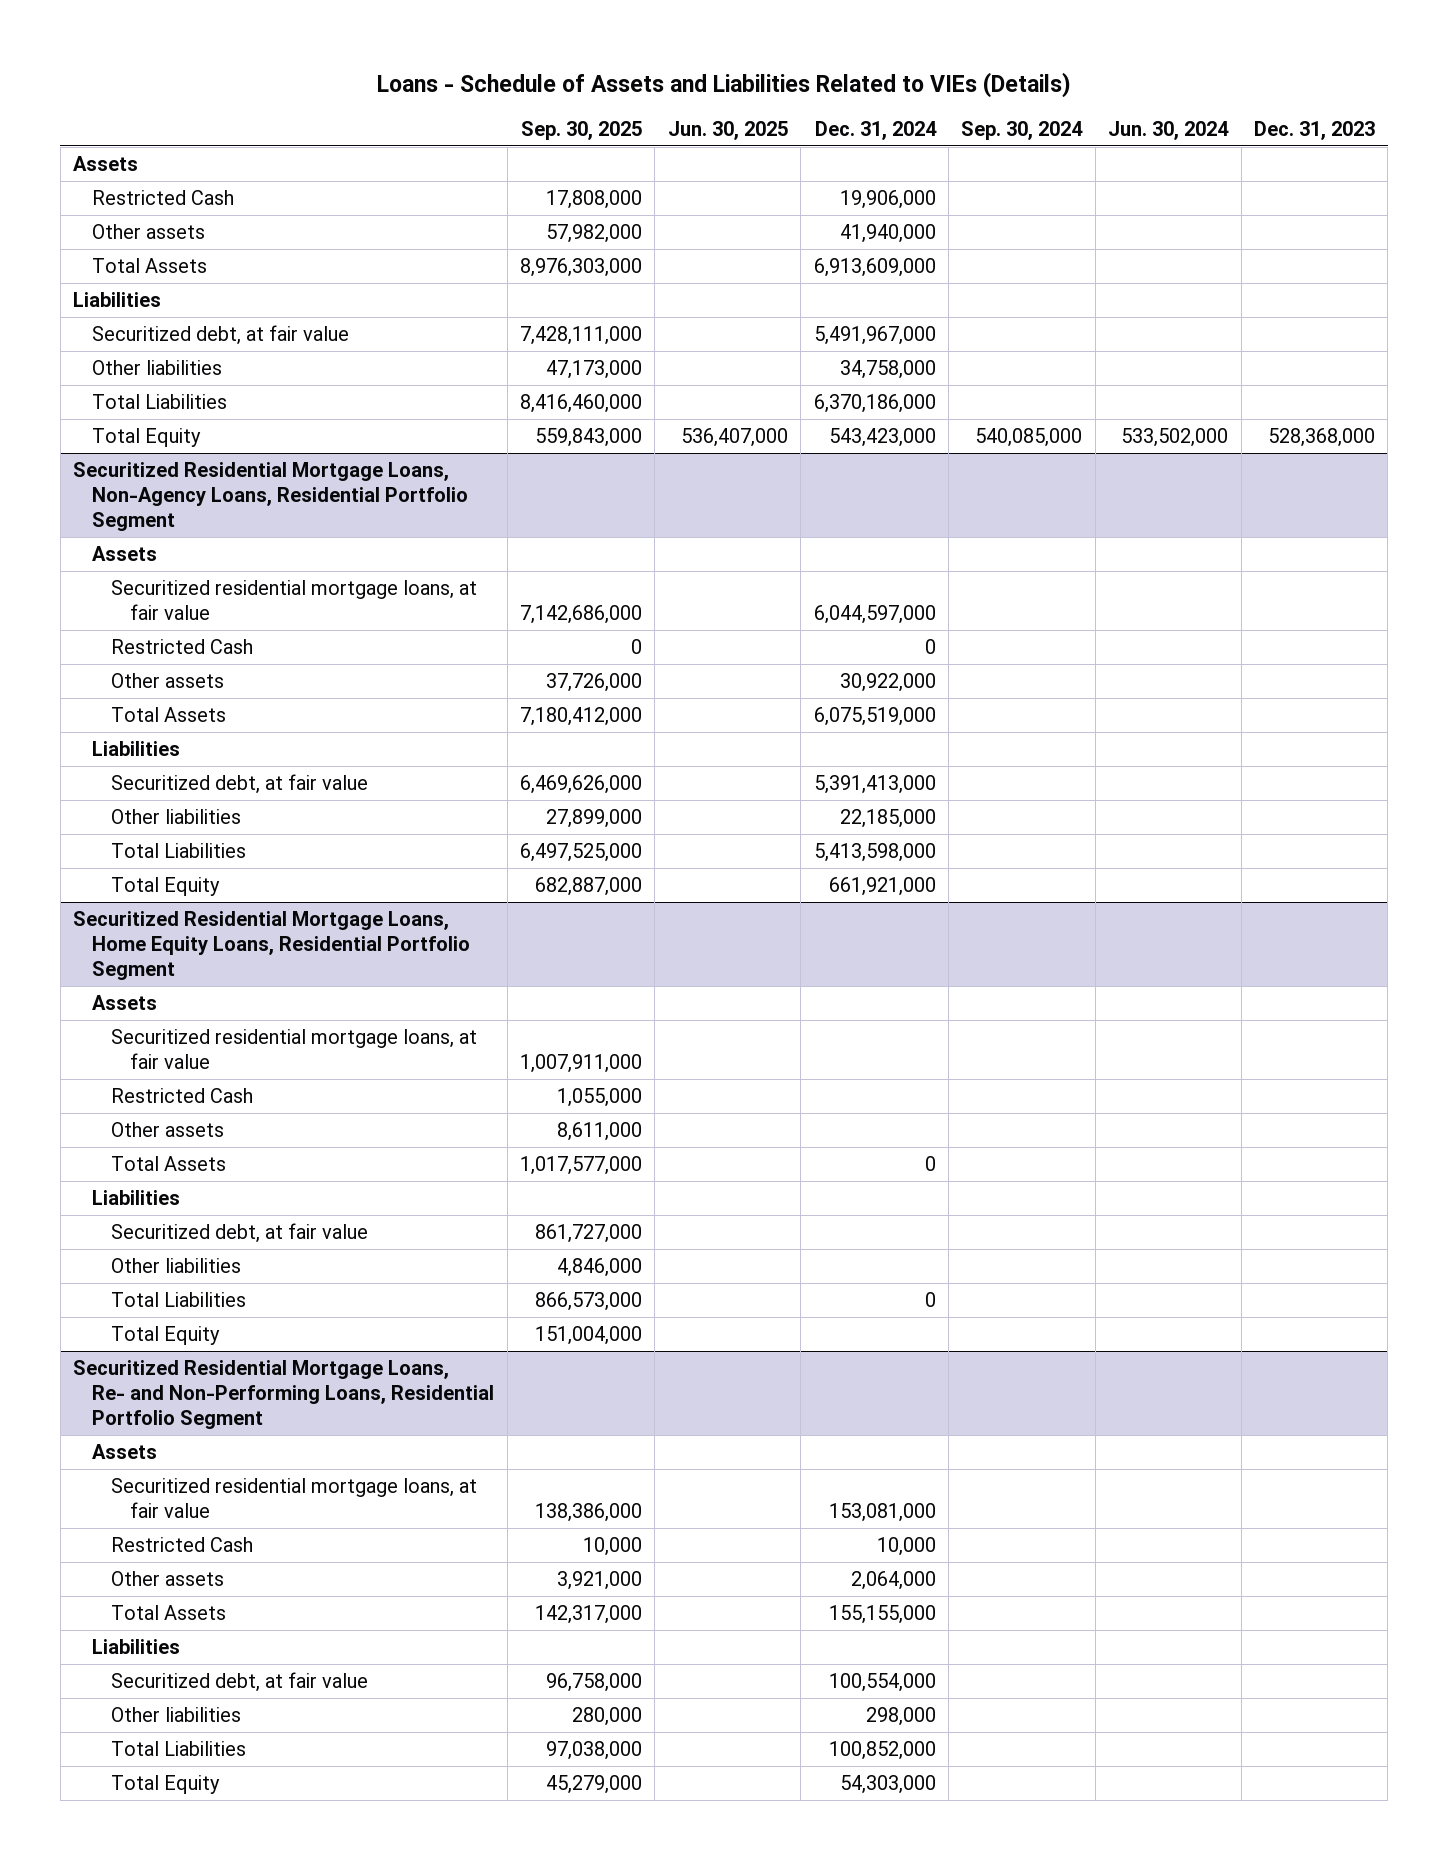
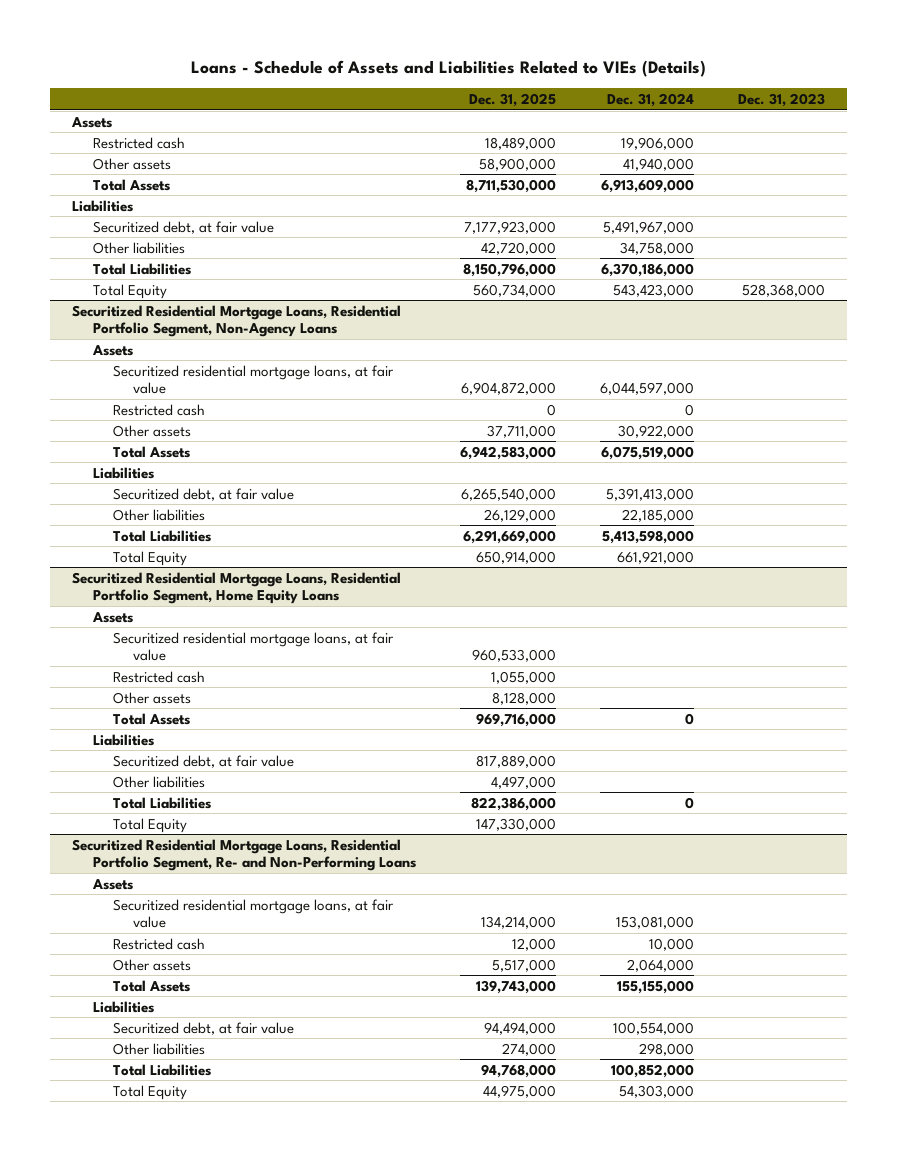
[520,120,642,140] Sep. 30, 2025 -> none
[667,120,788,140] Jun. 30, 2025 -> none
[961,120,1084,140] Sep. 30, 2024 -> none
[1108,120,1230,140] Jun. 30, 2024 -> none
none -> [468,93,556,108] Dec. 31, 2025
[92,190,235,206] Restricted Cash -> [92,136,185,149] Restricted cash
[73,462,469,531] Securitized Residential Mortgage Loans, Non-Agency Loans, Residential Portfolio Segment -> [72,304,402,338] Securitized Residential Mortgage Loans, Residential Portfolio Segment, Non-Agency Loans
[111,639,254,655] Restricted Cash -> [113,403,206,416] Restricted cash
[73,911,471,980] Securitized Residential Mortgage Loans, Home Equity Loans, Residential Portfolio Segment -> [72,571,402,605] Securitized Residential Mortgage Loans, Residential Portfolio Segment, Home Equity Loans
[111,1088,254,1104] Restricted Cash -> [113,670,206,683] Restricted cash
[73,1360,495,1429] Securitized Residential Mortgage Loans, Re- and Non-Performing Loans, Residential Portfolio Segment -> [72,838,416,872] Securitized Residential Mortgage Loans, Residential Portfolio Segment, Re- and Non-Performing Loans
[111,1537,254,1553] Restricted Cash -> [113,937,206,950] Restricted cash

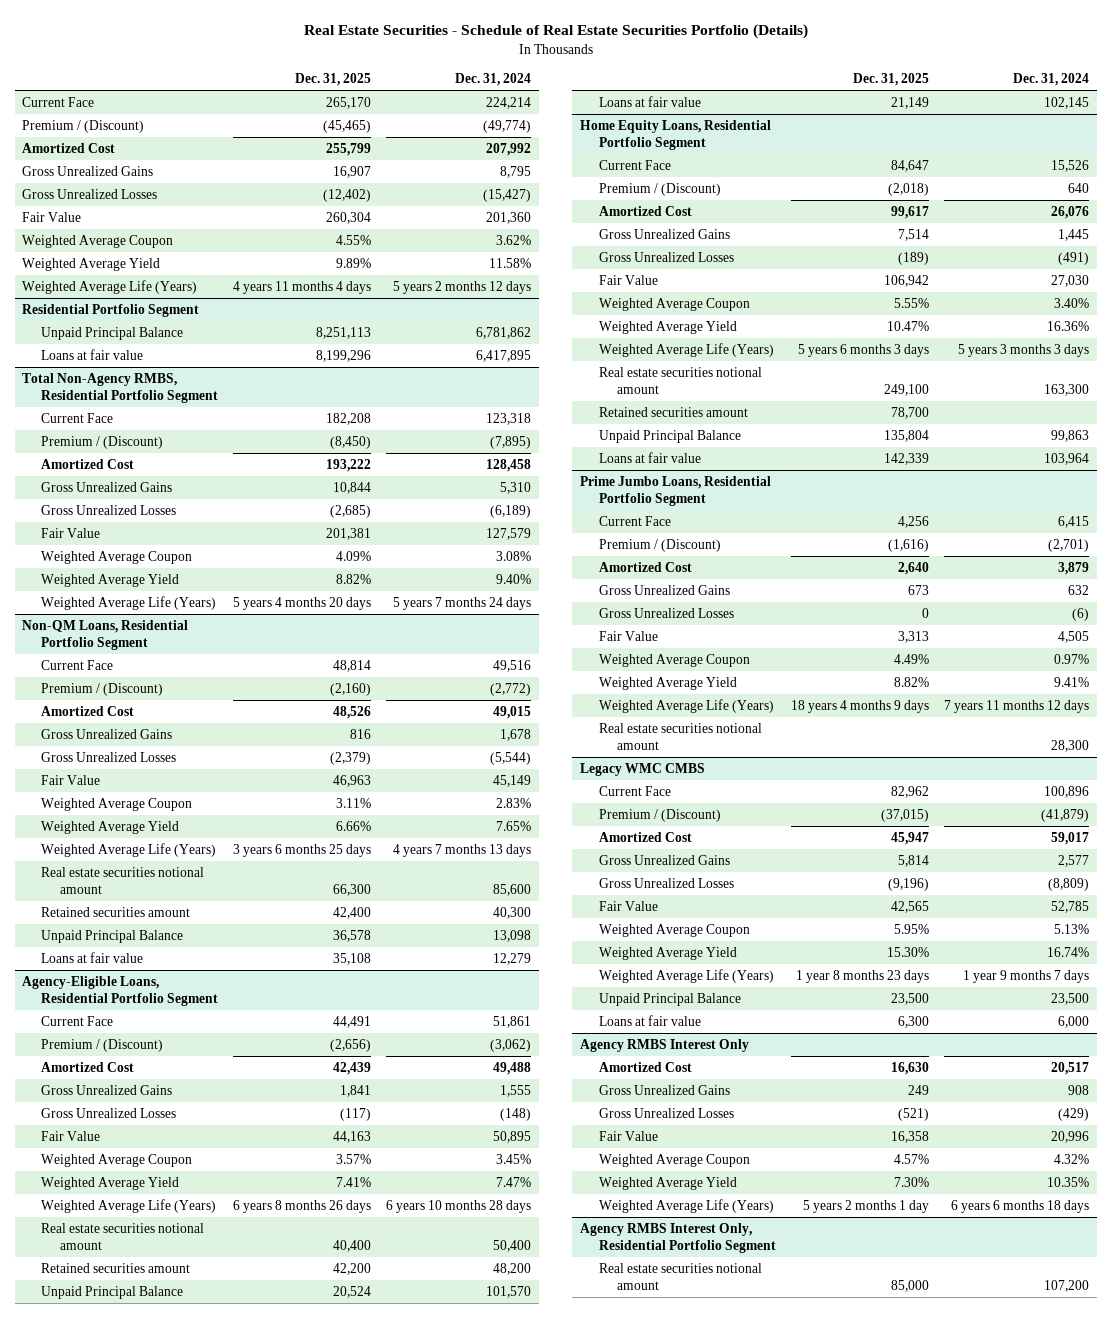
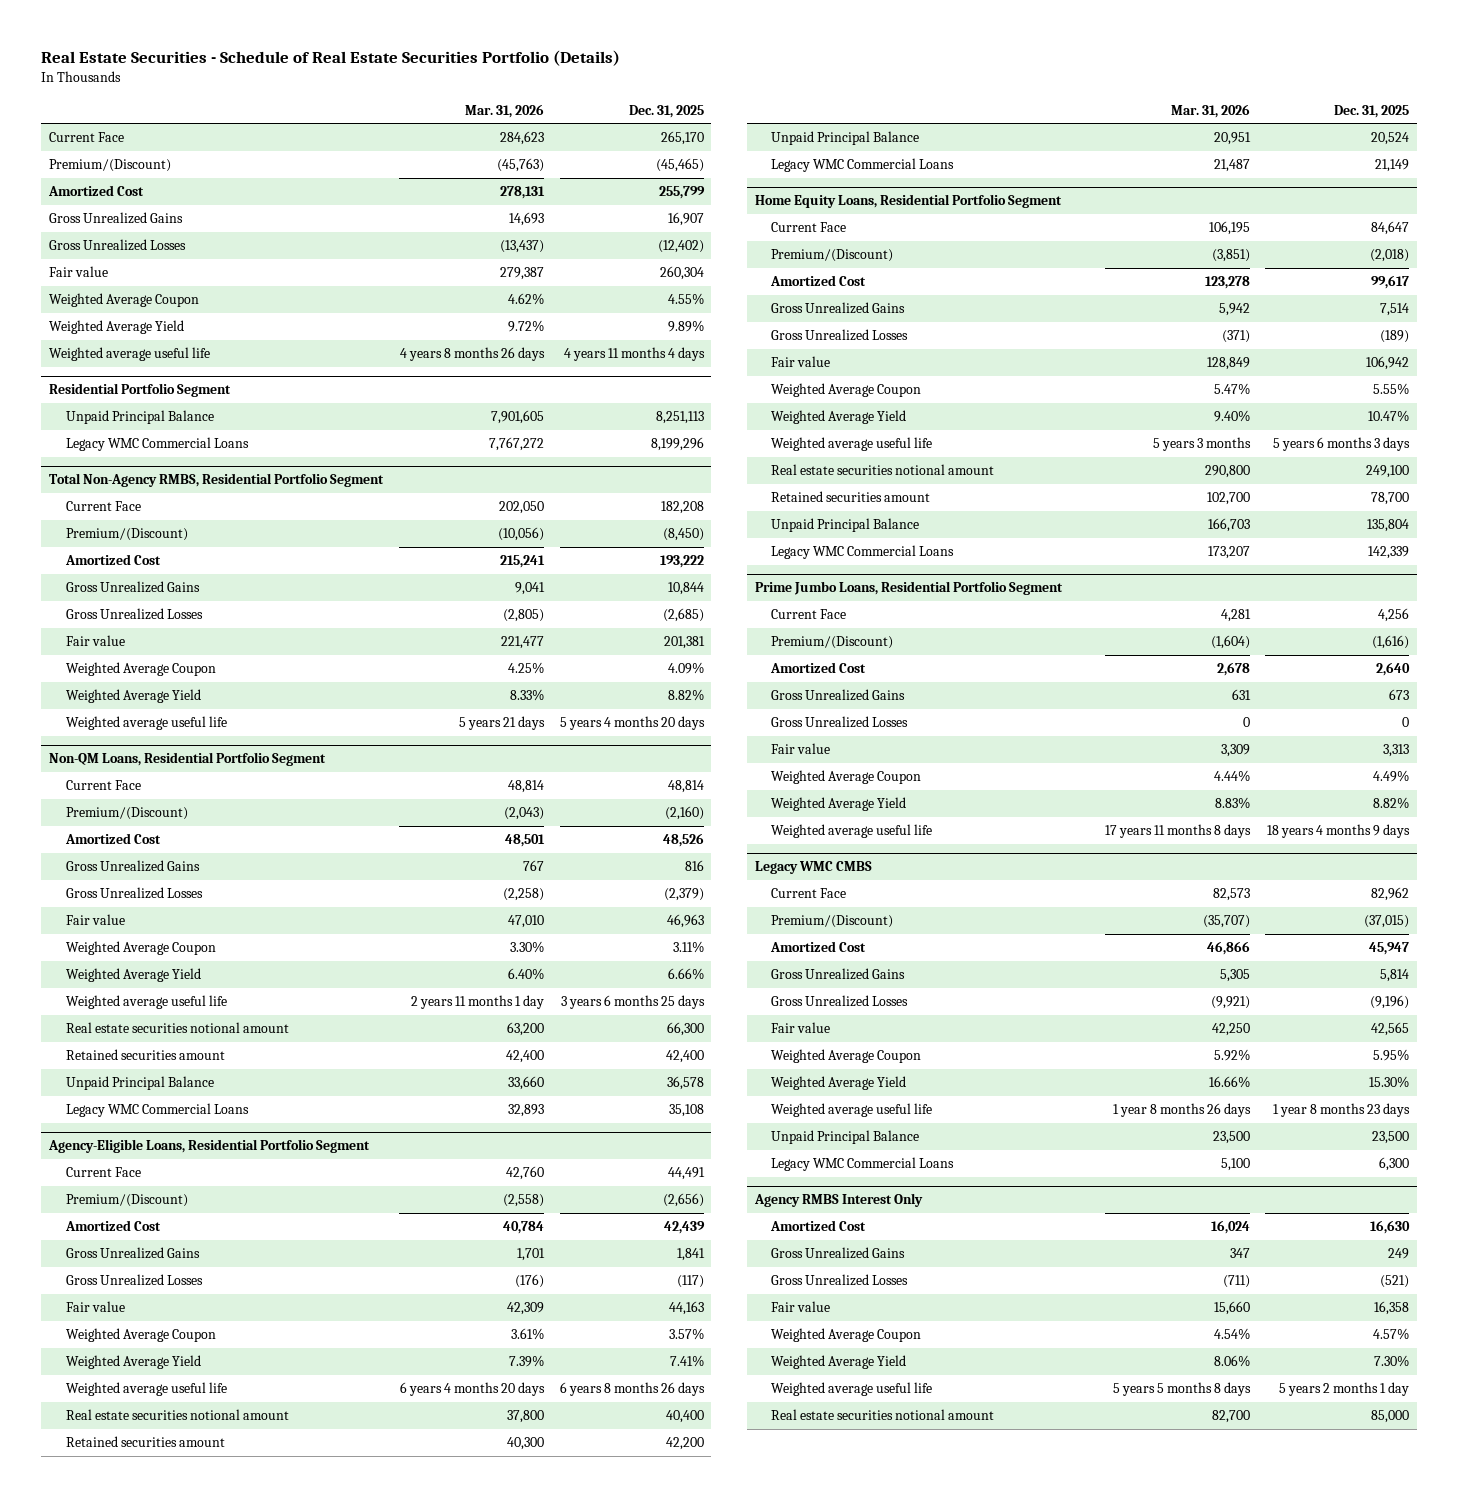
[455,72,532,86] Dec. 31, 2024 -> none
none -> [464,103,544,118] Mar. 31, 2026
[22,119,145,133] Premium / (Discount) -> [49,159,172,173] Premium/(Discount)
[22,211,82,222] Fair Value -> [49,266,109,278] Fair value
[22,279,198,294] Weighted Average Life (Years) -> [49,347,211,362] Weighted average useful life
[40,348,143,360] Loans at fair value -> [65,437,249,452] Legacy WMC Commercial Loans
[40,435,163,449] Premium / (Discount) -> [65,528,188,542] Premium/(Discount)
[40,527,100,538] Fair Value -> [65,635,125,647] Fair value
[40,595,216,610] Weighted Average Life (Years) -> [65,716,227,731] Weighted average useful life
[40,682,163,696] Premium / (Discount) -> [65,807,188,821] Premium/(Discount)
[40,774,100,785] Fair Value -> [65,914,125,926] Fair value
[40,842,216,857] Weighted Average Life (Years) -> [65,995,227,1010] Weighted average useful life
[40,951,143,963] Loans at fair value -> [65,1103,249,1118] Legacy WMC Commercial Loans
[40,1038,163,1052] Premium / (Discount) -> [65,1194,188,1208] Premium/(Discount)
[40,1130,100,1141] Fair Value -> [65,1301,125,1313] Fair value
[40,1198,216,1213] Weighted Average Life (Years) -> [65,1382,227,1397] Weighted average useful life
[598,95,701,107] Loans at fair value -> [771,158,955,173] Legacy WMC Commercial Loans
[598,182,721,196] Premium / (Discount) -> [771,249,894,263] Premium/(Discount)
[598,274,658,285] Fair Value -> [771,356,831,368] Fair value
[598,342,774,357] Weighted Average Life (Years) -> [771,437,933,452] Weighted average useful life
[598,451,701,463] Loans at fair value -> [771,545,955,560] Legacy WMC Commercial Loans
[598,538,721,552] Premium / (Discount) -> [771,636,894,650] Premium/(Discount)
[598,630,658,641] Fair Value -> [771,743,831,755] Fair value
[598,722,762,751] Real estate securities notional amount -> none
[598,698,774,713] Weighted Average Life (Years) -> [771,824,933,839] Weighted average useful life
[598,808,721,822] Premium / (Discount) -> [771,915,894,929] Premium/(Discount)
[598,900,658,911] Fair Value -> [771,1022,831,1034] Fair value
[598,968,774,983] Weighted Average Life (Years) -> [771,1103,933,1118] Weighted average useful life
[598,1014,701,1026] Loans at fair value -> [771,1157,955,1172] Legacy WMC Commercial Loans
[598,1130,658,1141] Fair Value -> [771,1301,831,1313] Fair value
[580,1222,776,1254] Agency RMBS Interest Only, Residential Portfolio Segment -> none
[598,1198,774,1213] Weighted Average Life (Years) -> [771,1382,933,1397] Weighted average useful life

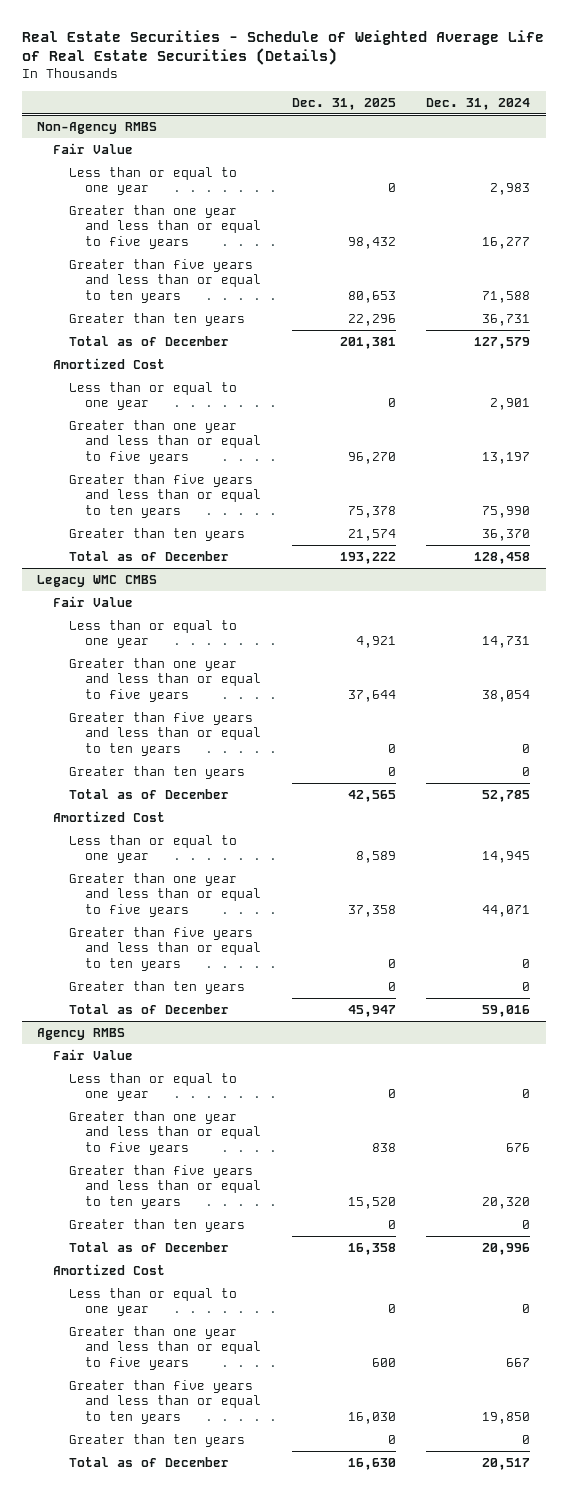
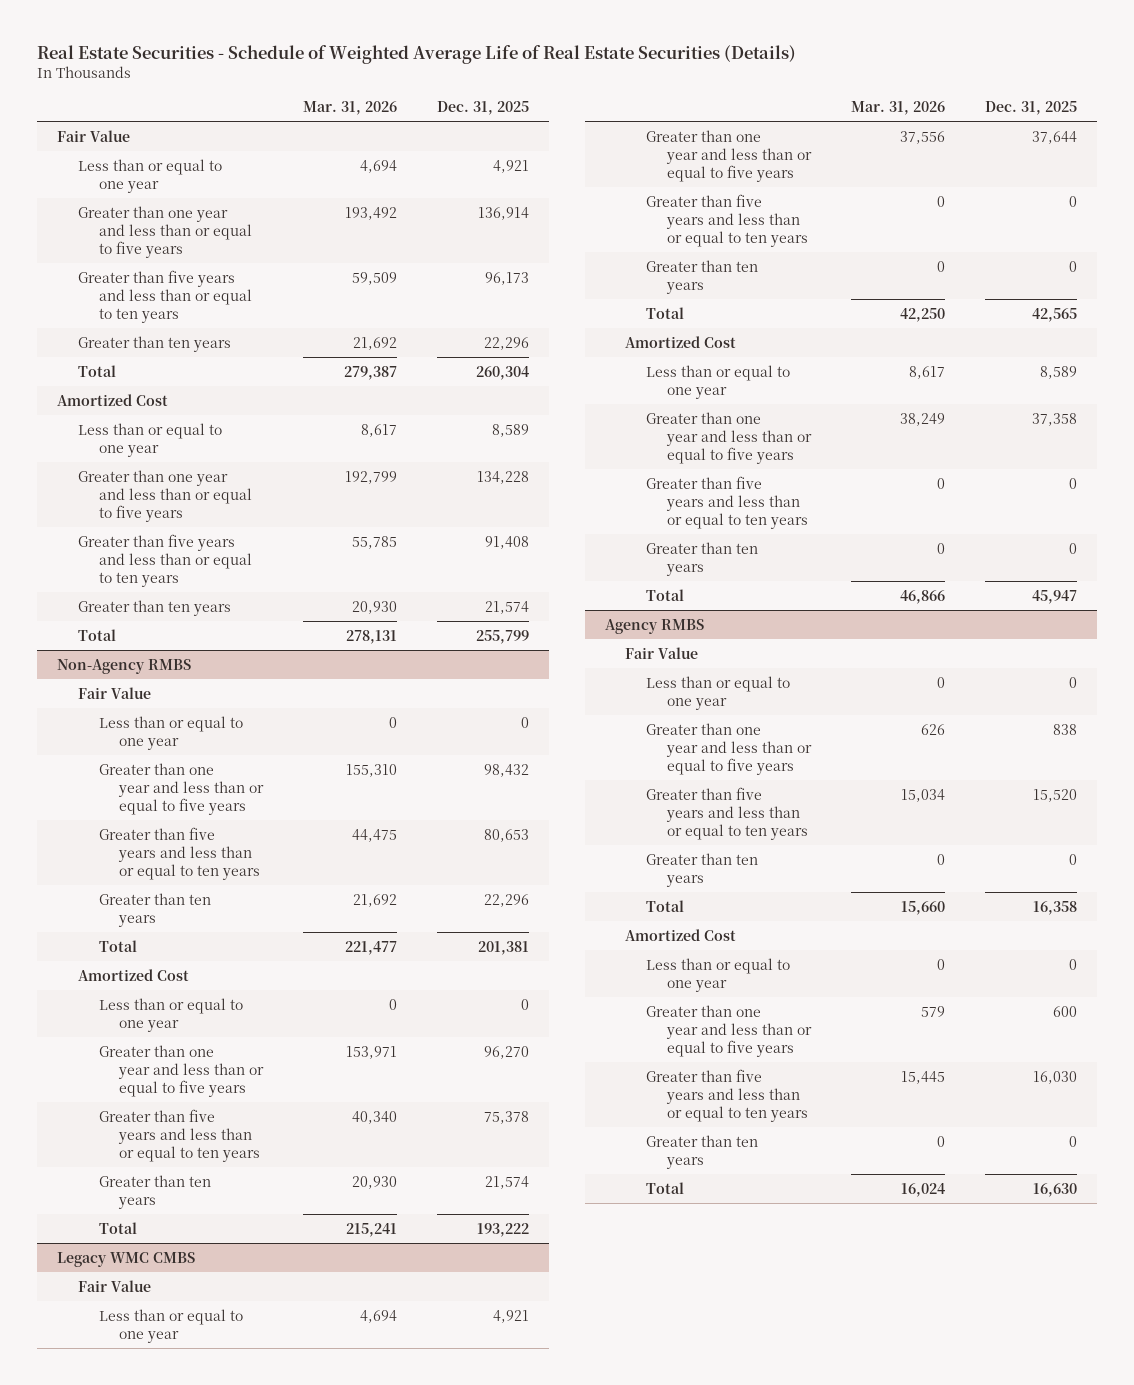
[426,97,531,110] Dec. 31, 2024 -> none
none -> [303,101,398,116] Mar. 31, 2026
none -> [57,129,131,142] Fair Value
none -> [77,158,222,193] Less than or equal to one year
none -> [77,205,252,258] Greater than one year and less than or equal to five years
none -> [77,269,252,323] Greater than five years and less than or equal to ten years
none -> [77,335,231,352] Greater than ten years
none -> [77,364,116,377] Total
none -> [57,393,169,406] Amortized Cost
none -> [77,422,222,457] Less than or equal to one year
none -> [77,469,252,522] Greater than one year and less than or equal to five years
none -> [77,533,252,587] Greater than five years and less than or equal to ten years
none -> [77,599,231,616] Greater than ten years
none -> [77,628,116,641] Total
[69,335,230,346] Total as of December -> [98,939,137,952] Total
[69,550,230,561] Total as of December -> [98,1221,137,1234] Total
[69,788,230,799] Total as of December -> [646,306,685,319] Total
[69,1003,230,1014] Total as of December -> [646,588,685,601] Total
[69,1241,230,1252] Total as of December -> [646,899,685,912] Total
[69,1456,230,1467] Total as of December -> [646,1181,685,1194] Total

